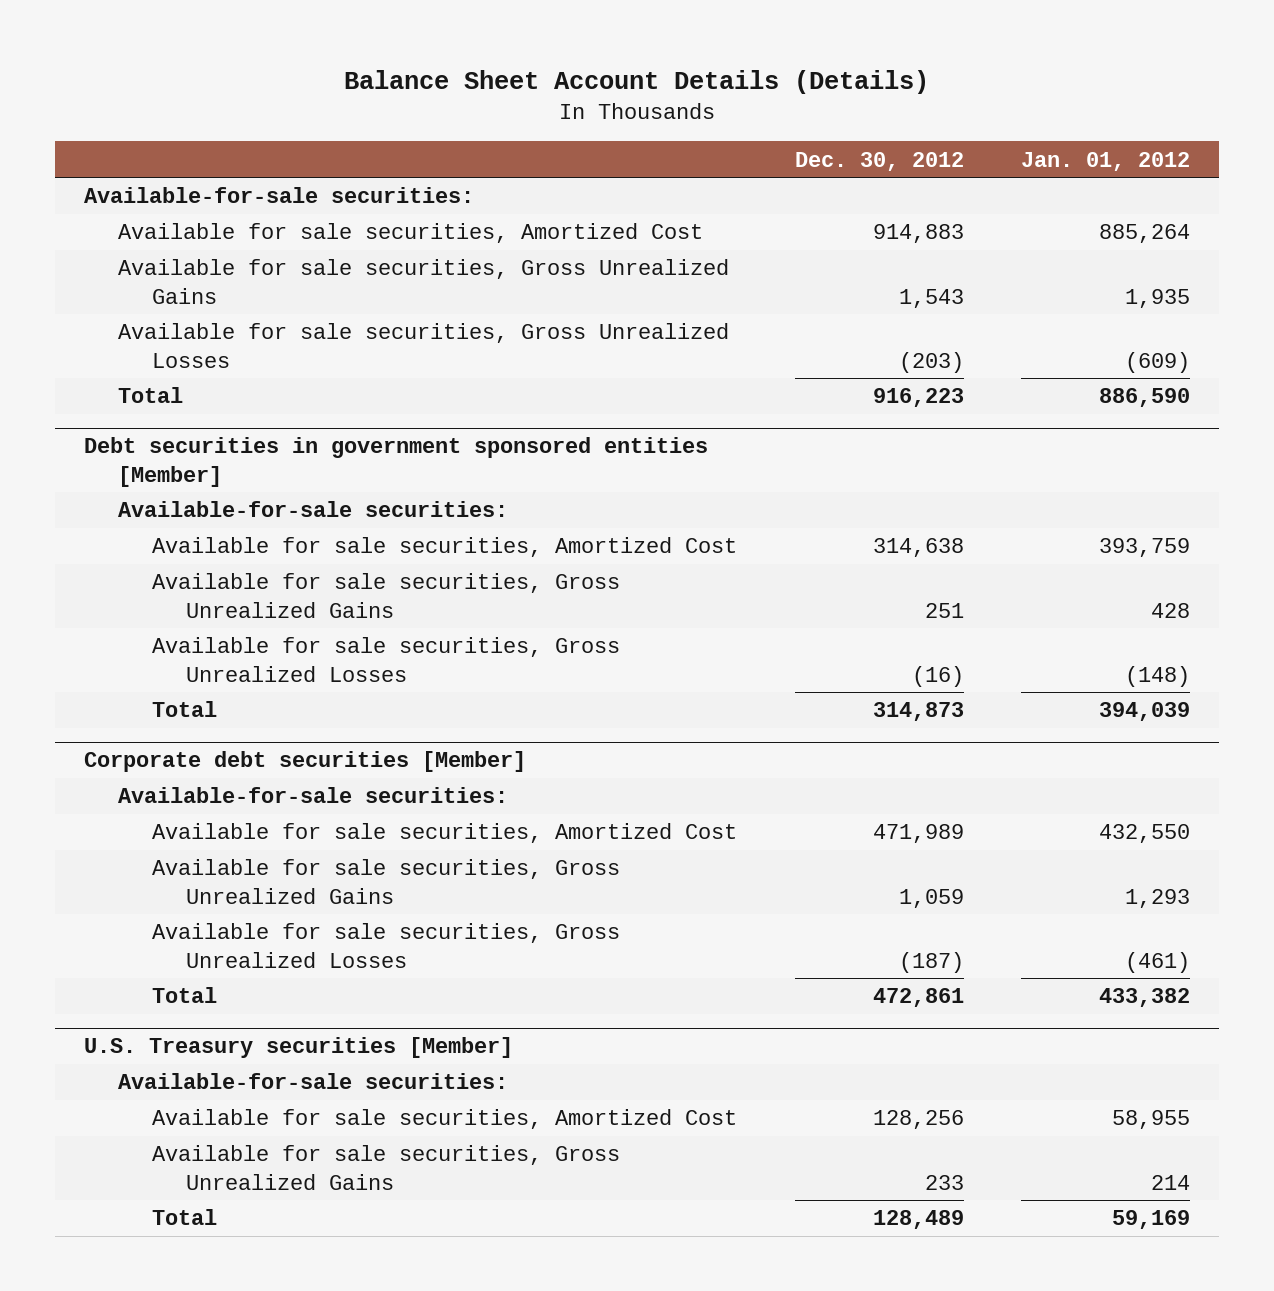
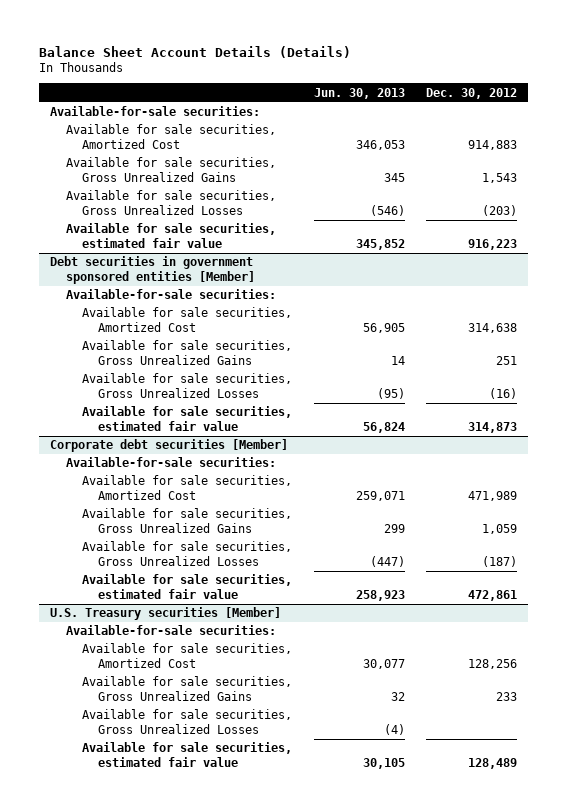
[1021,151,1191,171] Jan. 01, 2012 -> none
none -> [313,87,405,99] Jun. 30, 2013
[117,387,183,404] Total -> [65,223,276,248] Available for sale securities, estimated fair value
[151,701,217,718] Total -> [81,406,292,431] Available for sale securities, estimated fair value
[151,987,217,1004] Total -> [81,574,292,599] Available for sale securities, estimated fair value
none -> [81,709,292,734] Available for sale securities, Gross Unrealized Losses
[151,1209,217,1226] Total -> [81,742,292,767] Available for sale securities, estimated fair value

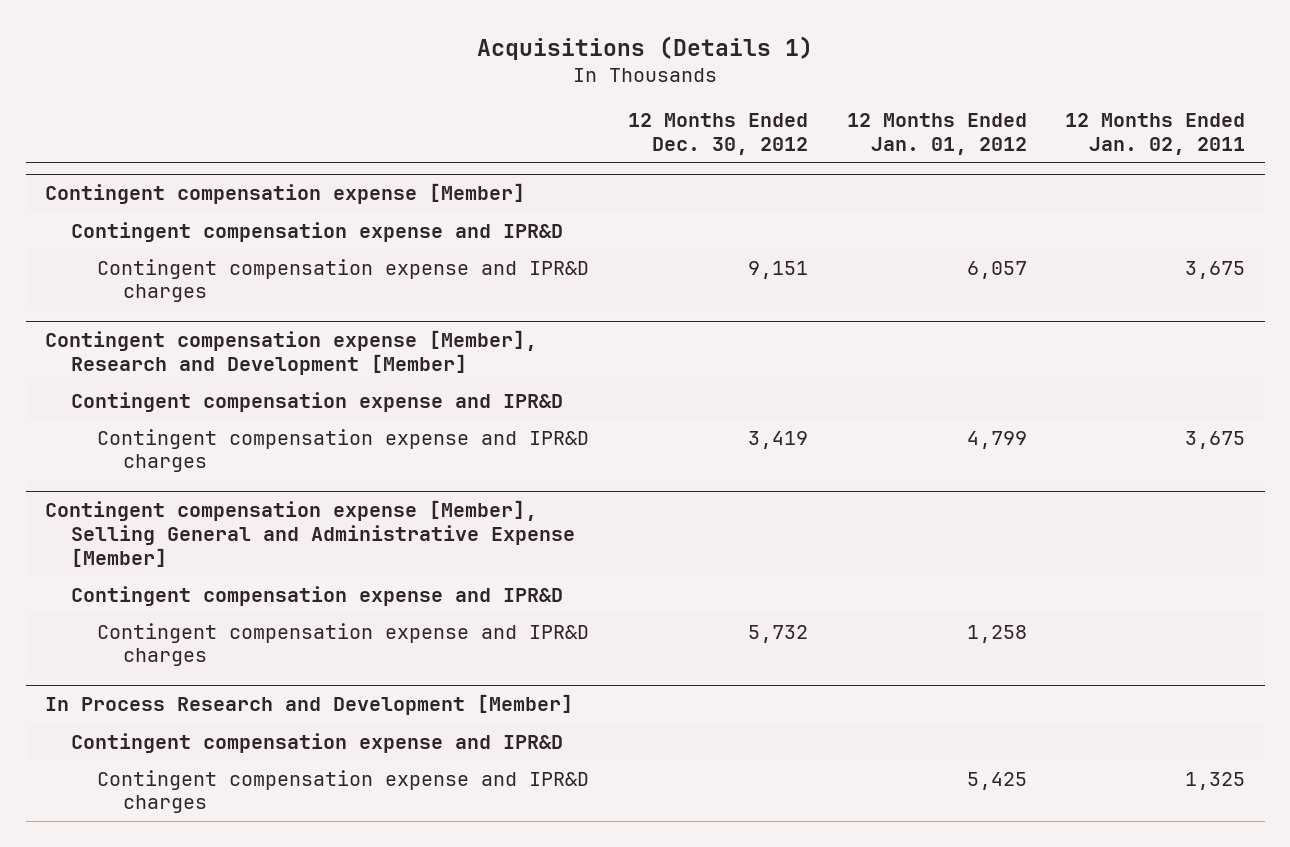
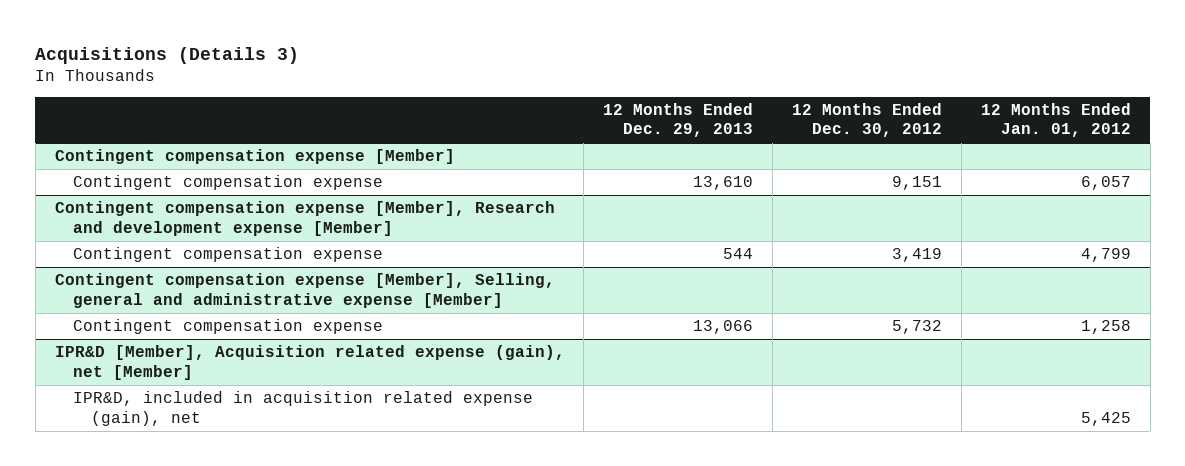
[477,35,814,60] Acquisitions (Details 1) -> [35,46,300,64] Acquisitions (Details 3)
[1065,113,1246,156] 12 Months Ended Jan. 02, 2011 -> none
none -> [603,102,754,138] 12 Months Ended Dec. 29, 2013
[71,221,564,242] Contingent compensation expense and IPR&D -> none
[71,391,564,412] Contingent compensation expense and IPR&D -> none
[71,585,564,606] Contingent compensation expense and IPR&D -> none
[44,694,573,716] In Process Research and Development [Member] -> none
[71,732,564,753] Contingent compensation expense and IPR&D -> none
[97,258,590,303] Contingent compensation expense and IPR&D charges -> [72,175,383,191] Contingent compensation expense
[44,330,537,376] Contingent compensation expense [Member], Research and Development [Member] -> [54,201,555,236] Contingent compensation expense [Member], Research and development expense [Member]
[97,428,590,473] Contingent compensation expense and IPR&D charges -> [72,247,383,263] Contingent compensation expense
[44,500,576,567] Contingent compensation expense [Member], Selling General and Administrative Expense [Member] -> [54,273,555,308] Contingent compensation expense [Member], Selling, general and administrative expense [Member]
[97,622,590,667] Contingent compensation expense and IPR&D charges -> [72,319,383,335] Contingent compensation expense
none -> [54,345,565,380] IPR&D [Member], Acquisition related expense (gain), net [Member]
[97,769,590,814] Contingent compensation expense and IPR&D charges -> [72,391,533,426] IPR&D, included in acquisition related expense (gain), net

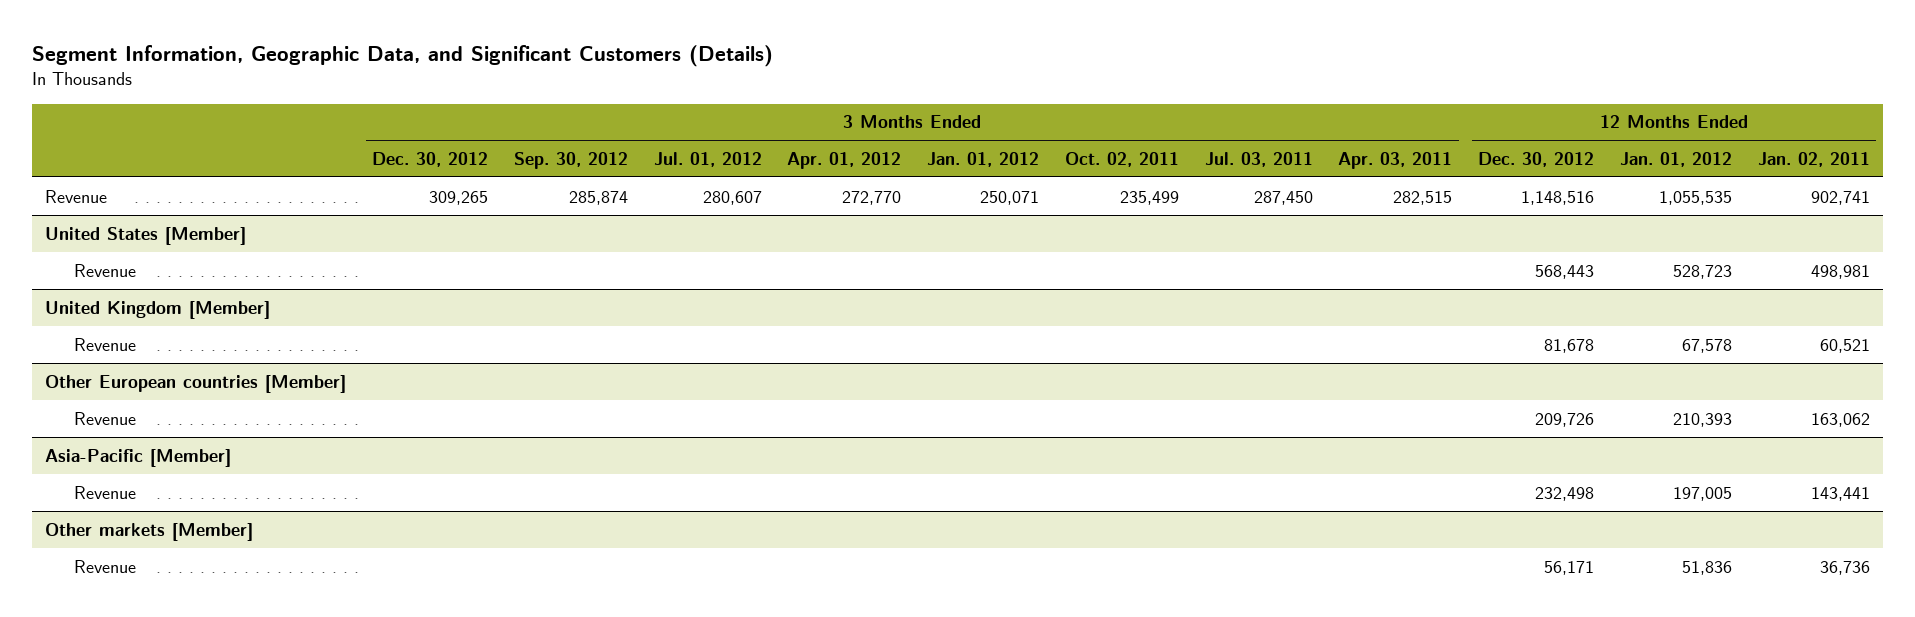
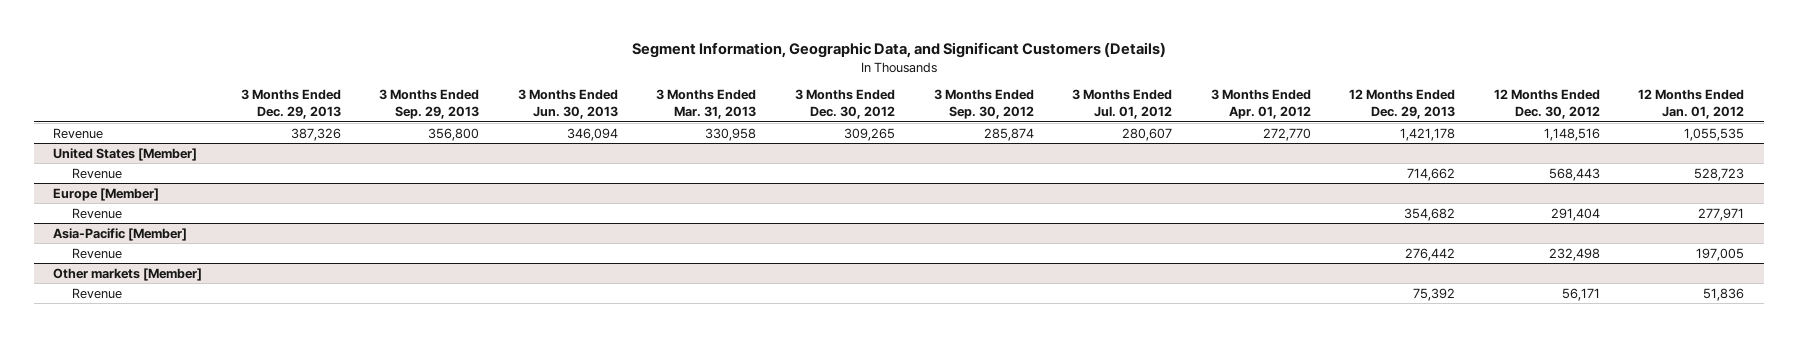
[927,152,1040,168] Jan. 01, 2012 -> none
[1064,152,1179,168] Oct. 02, 2011 -> none
[1204,152,1313,168] Jul. 03, 2011 -> none
[1338,152,1453,170] Apr. 03, 2011 -> none
[1757,152,1870,168] Jan. 02, 2011 -> none
none -> [240,89,341,119] 3 Months Ended Dec. 29, 2013
none -> [379,89,480,119] 3 Months Ended Sep. 29, 2013
none -> [517,89,618,119] 3 Months Ended Jun. 30, 2013
none -> [656,89,757,119] 3 Months Ended Mar. 31, 2013
none -> [1349,89,1456,119] 12 Months Ended Dec. 29, 2013
[45,300,271,319] United Kingdom [Member] -> none
[45,374,347,393] Other European countries [Member] -> none
[74,411,137,425] Revenue -> none
none -> [53,187,160,201] Europe [Member]
[1544,338,1595,353] 81,678 -> [1550,207,1600,221] 291,404
[1681,338,1732,353] 67,578 -> [1698,207,1745,221] 277,971

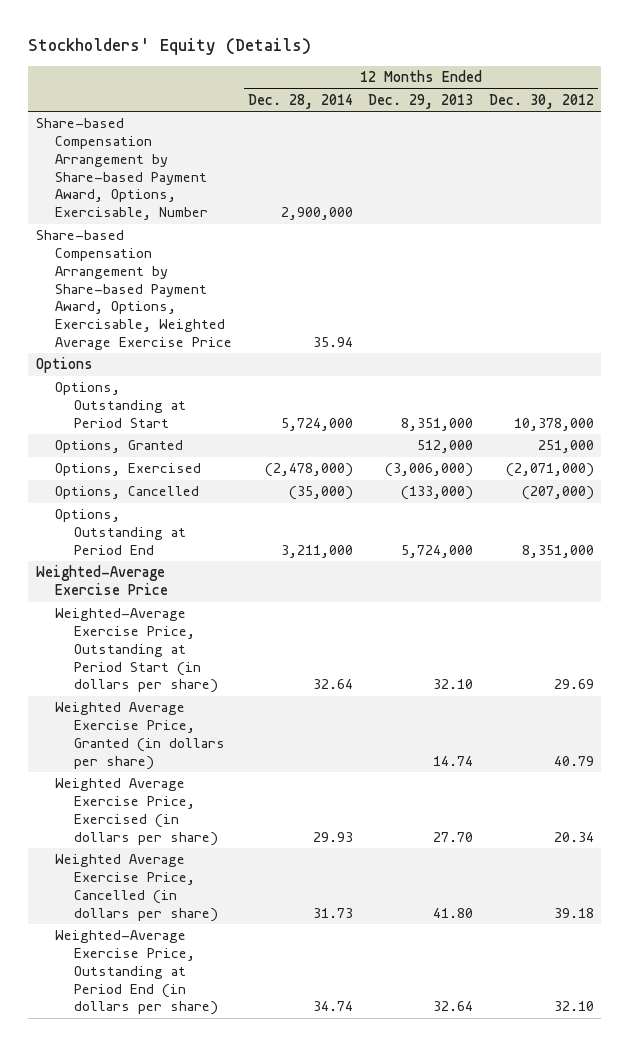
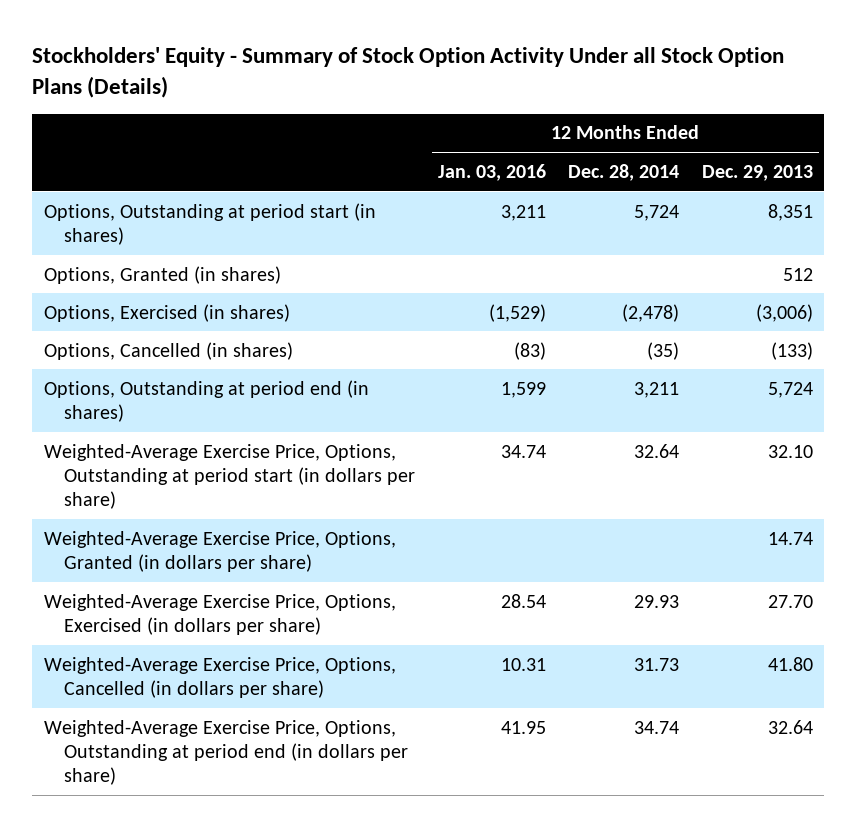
[28,38,312,56] Stockholders' Equity (Details) -> [32,47,785,98] Stockholders' Equity - Summary of Stock Option Activity Under all Stock Option Plans (Details)
[488,93,594,109] Dec. 30, 2012 -> none
none -> [437,163,546,181] Jan. 03, 2016
[36,118,209,221] Share-based Compensation Arrangement by Share-based Payment Award, Options, Exercisable, Number -> none
[36,230,233,350] Share-based Compensation Arrangement by Share-based Payment Award, Options, Exercisable, Weighted Average Exercise Price -> none
[36,357,94,374] Options -> none
[36,565,169,596] Weighted-Average Exercise Price -> none
[55,382,186,428] Options, Outstanding at Period Start -> [43,202,376,245] Options, Outstanding at period start (in shares)
[280,417,353,431] 5,724,000 -> [634,204,680,221] 5,724
[401,417,474,431] 8,351,000 -> [768,203,814,221] 8,351
[55,440,184,454] Options, Granted -> [43,265,281,284] Options, Granted (in shares)
[417,440,474,454] 512,000 -> [783,267,814,281] 512
[55,463,202,477] Options, Exercised -> [43,303,290,322] Options, Exercised (in shares)
[264,463,353,478] (2,478,000) -> [622,303,680,322] (2,478)
[385,463,474,478] (3,006,000) -> [756,303,814,322] (3,006)
[55,486,200,500] Options, Cancelled -> [43,341,293,360] Options, Cancelled (in shares)
[288,486,353,501] (35,000) -> [647,341,680,360] (35)
[401,486,474,501] (133,000) -> [771,341,814,360] (133)
[55,509,186,555] Options, Outstanding at Period End -> [43,379,369,422] Options, Outstanding at period end (in shares)
[280,544,353,558] 3,211,000 -> [634,381,680,398] 3,211
[401,544,474,558] 5,724,000 -> [768,381,814,398] 5,724
[55,608,218,694] Weighted-Average Exercise Price, Outstanding at Period Start (in dollars per share) -> [43,443,415,509] Weighted-Average Exercise Price, Options, Outstanding at period start (in dollars per share)
[55,702,225,770] Weighted Average Exercise Price, Granted (in dollars per share) -> [43,530,396,572] Weighted-Average Exercise Price, Options, Granted (in dollars per share)
[55,778,218,846] Weighted Average Exercise Price, Exercised (in dollars per share) -> [43,593,396,635] Weighted-Average Exercise Price, Options, Exercised (in dollars per share)
[55,854,218,922] Weighted Average Exercise Price, Cancelled (in dollars per share) -> [43,656,396,698] Weighted-Average Exercise Price, Options, Cancelled (in dollars per share)
[55,930,218,1016] Weighted-Average Exercise Price, Outstanding at Period End (in dollars per share) -> [43,719,408,785] Weighted-Average Exercise Price, Options, Outstanding at period end (in dollars per share)

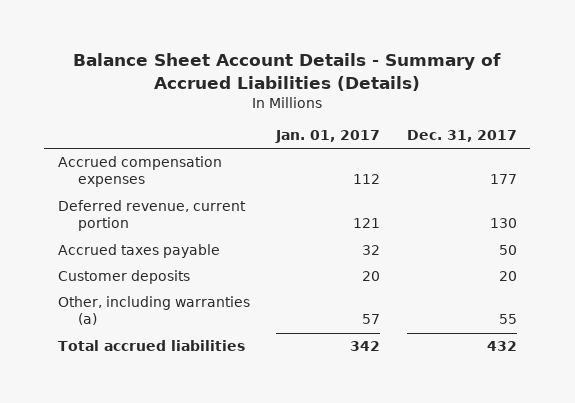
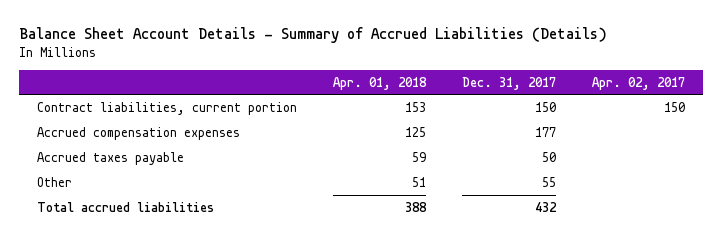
[275,130,381,144] Jan. 01, 2017 -> none
none -> [332,76,427,90] Apr. 01, 2018
none -> [591,76,685,90] Apr. 02, 2017
none -> [36,101,297,115] Contract liabilities, current portion
[57,200,246,232] Deferred revenue, current portion -> none
[57,270,190,285] Customer deposits -> none
[57,296,250,326] Other, including warranties (a) -> [36,176,72,187] Other

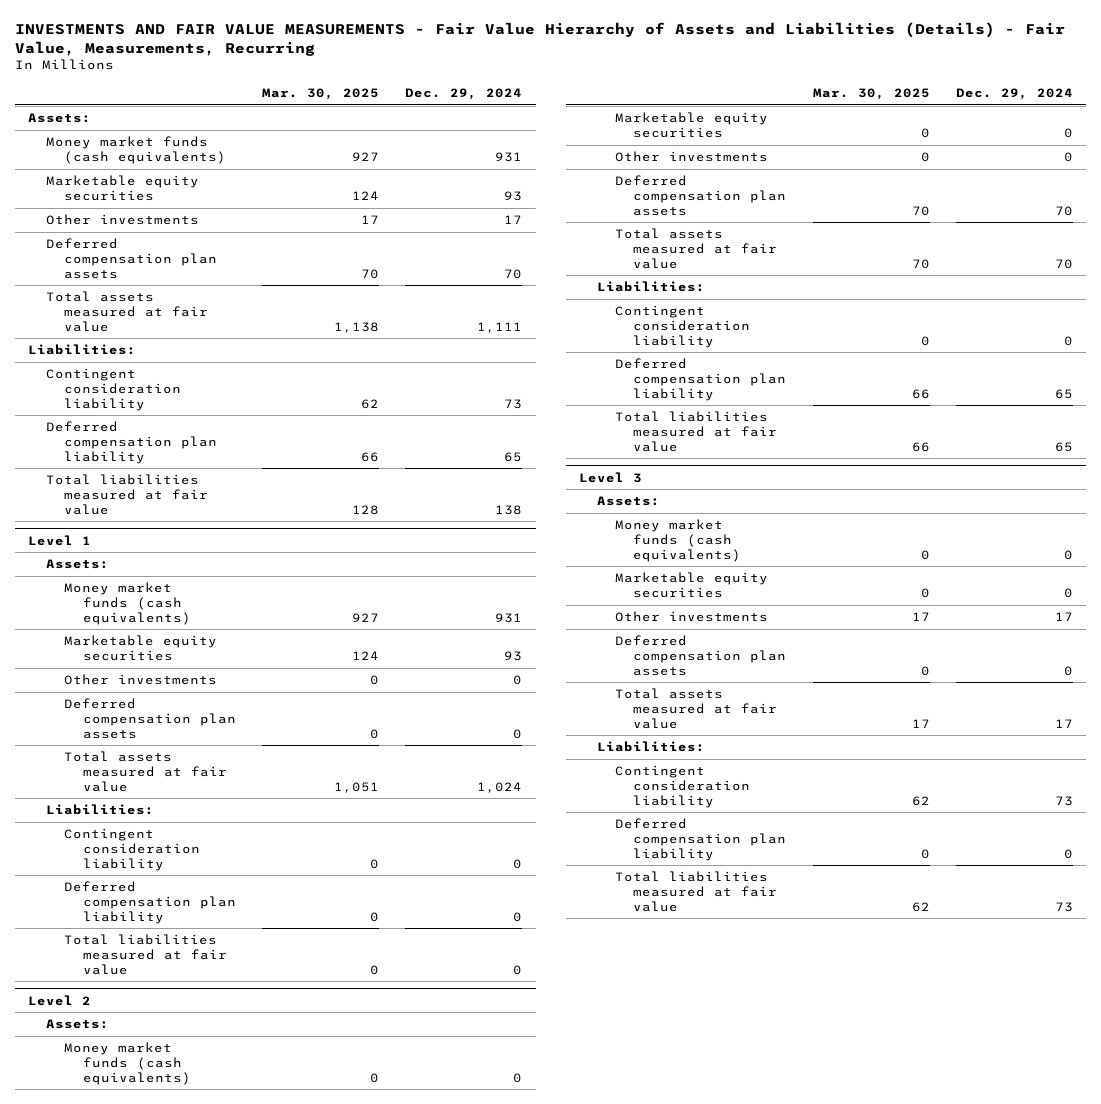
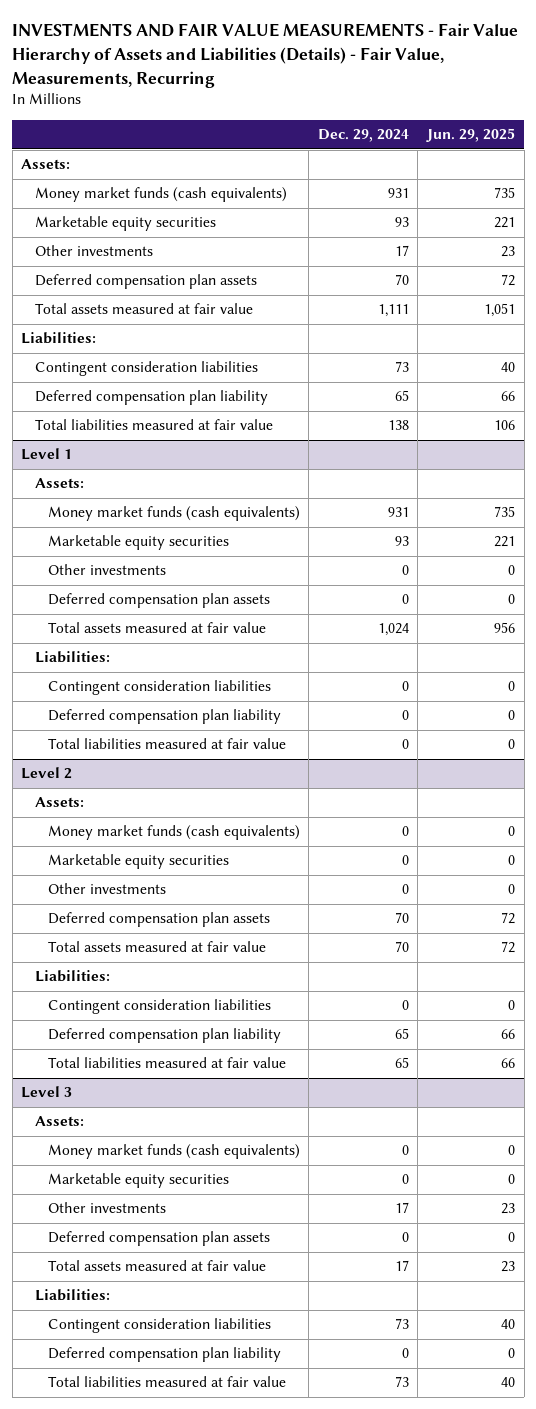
[261,88,379,101] Mar. 30, 2025 -> none
none -> [425,128,515,143] Jun. 29, 2025
[46,368,182,411] Contingent consideration liability -> [34,361,258,377] Contingent consideration liabilities
[64,828,200,871] Contingent consideration liability -> [47,680,271,696] Contingent consideration liabilities
[615,305,751,348] Contingent consideration liability -> [47,999,271,1015] Contingent consideration liabilities
[615,765,751,808] Contingent consideration liability -> [47,1318,271,1334] Contingent consideration liabilities

